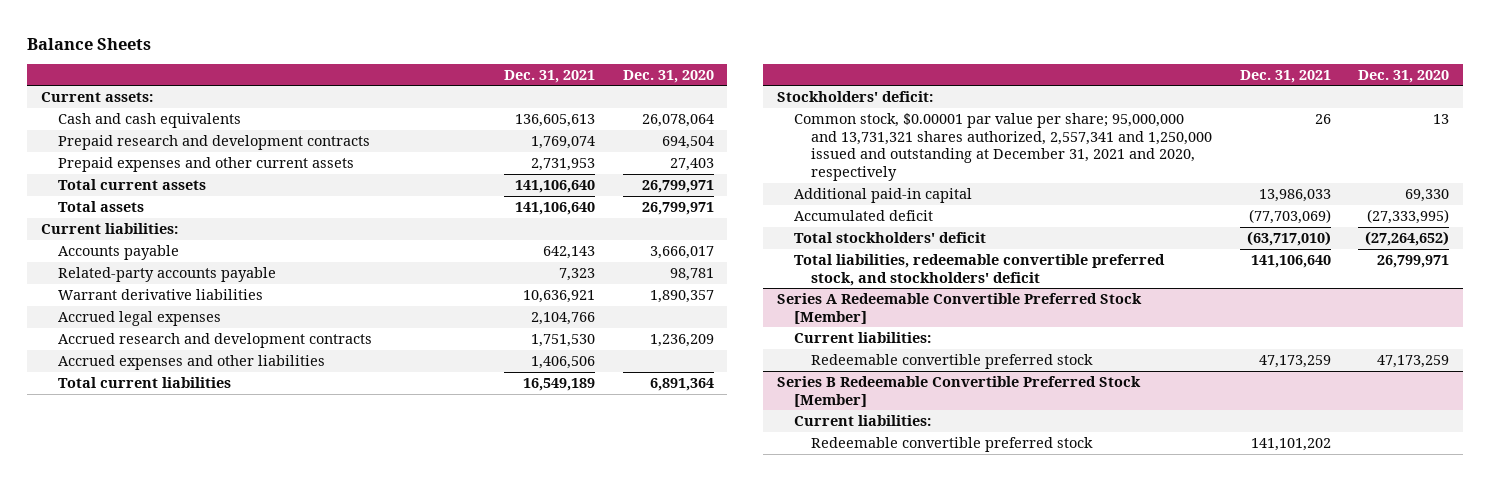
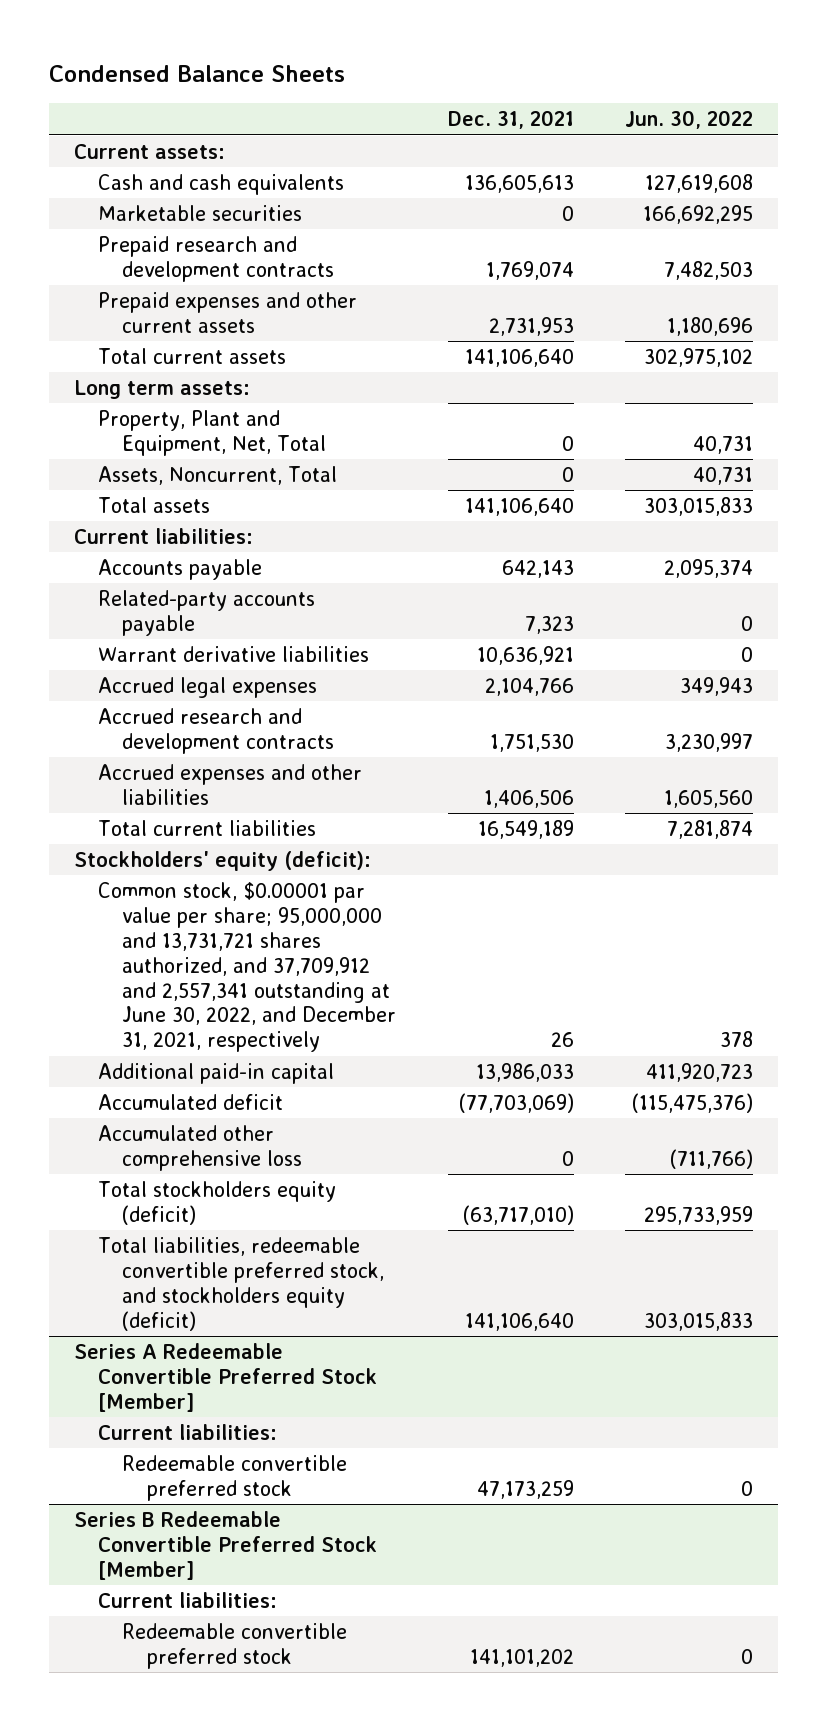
[27,37,152,50] Balance Sheets -> [48,65,345,83] Condensed Balance Sheets
[622,69,714,83] Dec. 31, 2020 -> none
none -> [624,110,753,130] Jun. 30, 2022
none -> [98,204,303,221] Marketable securities
none -> [74,379,251,399] Long term assets:
none -> [98,409,327,456] Property, Plant and Equipment, Net, Total
none -> [98,465,338,485] Assets, Noncurrent, Total
[776,90,933,102] Stockholders' deficit: -> [74,850,372,871] Stockholders' equity (deficit):
[794,112,1213,181] Common stock, $0.00001 par value per share; 95,000,000 and 13,731,321 shares authorized, 2,557,341 and 1,250,000 issued and outstanding at December 31, 2021 and 2020, respectively -> [98,881,397,1053] Common stock, $0.00001 par value per share; 95,000,000 and 13,731,721 shares authorized, and 37,709,912 and 2,557,341 outstanding at June 30, 2022, and December 31, 2021, respectively
none -> [98,1124,303,1171] Accumulated other comprehensive loss
[794,231,987,243] Total stockholders' deficit -> [98,1180,337,1225] Total stockholders equity (deficit)
[794,253,1166,286] Total liabilities, redeemable convertible preferred stock, and stockholders' deficit -> [98,1236,385,1331] Total liabilities, redeemable convertible preferred stock, and stockholders equity (deficit)

